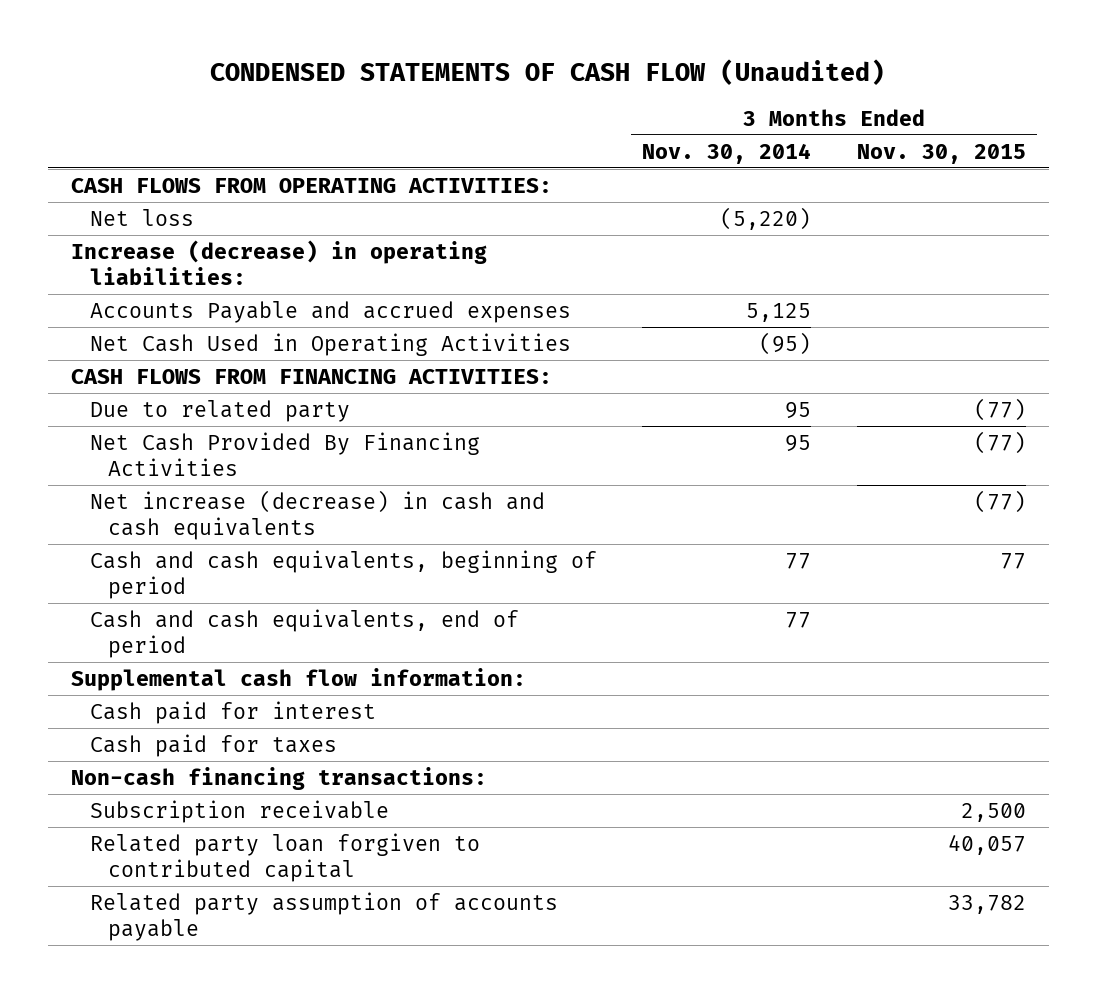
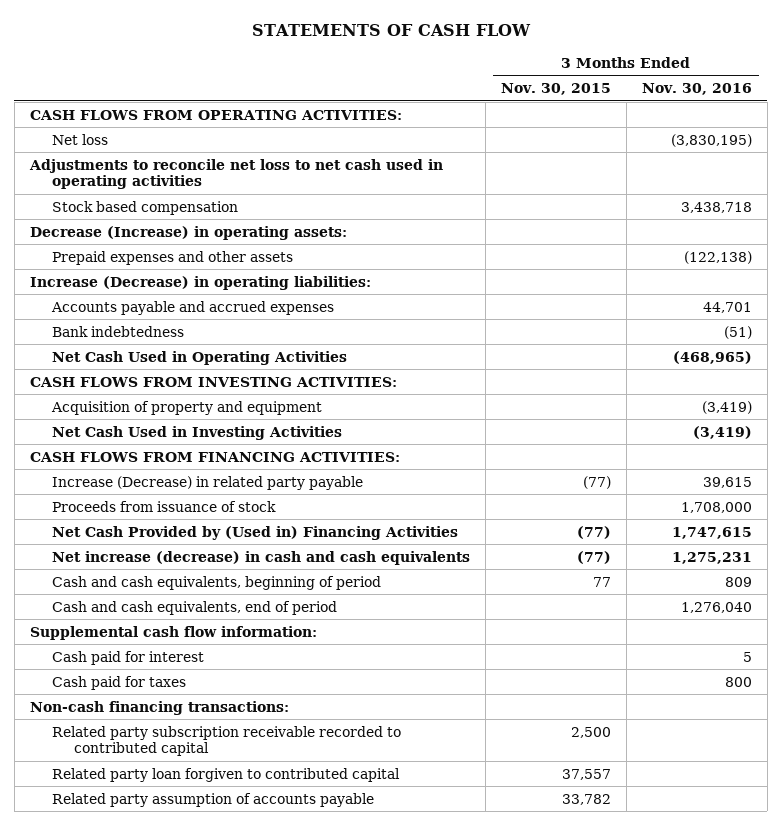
[210,58,886,85] CONDENSED STATEMENTS OF CASH FLOW (Unaudited) -> [251,24,531,37] STATEMENTS OF CASH FLOW
[642,142,812,164] Nov. 30, 2014 -> none
none -> [641,83,752,96] Nov. 30, 2016
none -> [28,158,443,190] Adjustments to reconcile net loss to net cash used in operating activities
none -> [51,200,238,215] Stock based compensation
none -> [29,225,347,240] Decrease (Increase) in operating assets:
none -> [51,250,293,265] Prepaid expenses and other assets
[70,239,487,286] Increase (decrease) in operating liabilities: -> [29,275,371,290] Increase (Decrease) in operating liabilities:
[89,300,571,323] Accounts Payable and accrued expenses -> [50,300,334,315] Accounts payable and accrued expenses
none -> [51,325,184,337] Bank indebtedness
none -> [29,376,397,387] CASH FLOWS FROM INVESTING ACTIVITIES:
none -> [50,400,322,415] Acquisition of property and equipment
none -> [51,425,342,440] Net Cash Used in Investing Activities
[89,399,350,422] Due to related party -> [51,475,363,490] Increase (Decrease) in related party payable
none -> [51,500,276,512] Proceeds from issuance of stock
[89,431,480,477] Net Cash Provided By Financing Activities -> [51,525,458,540] Net Cash Provided by (Used in) Financing Activities
[89,799,389,823] Subscription receivable -> none
none -> [51,725,401,757] Related party subscription receivable recorded to contributed capital
[947,833,1026,855] 40,057 -> [561,768,611,780] 37,557

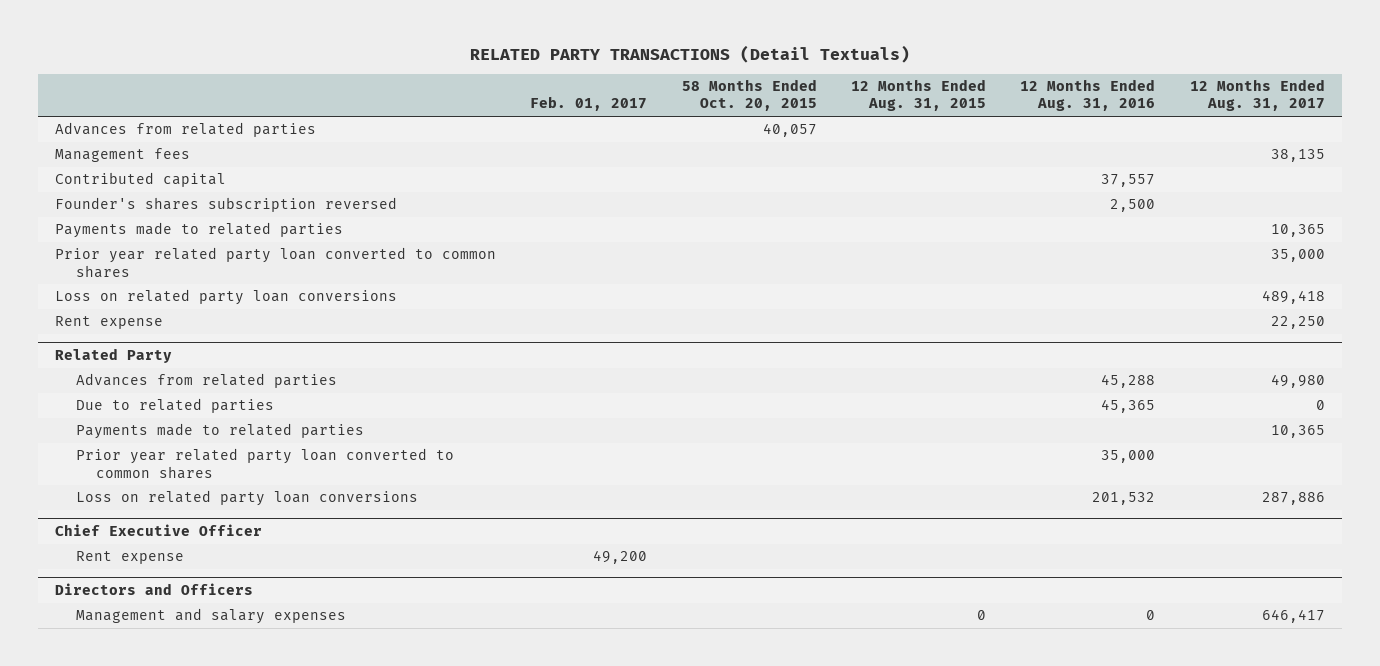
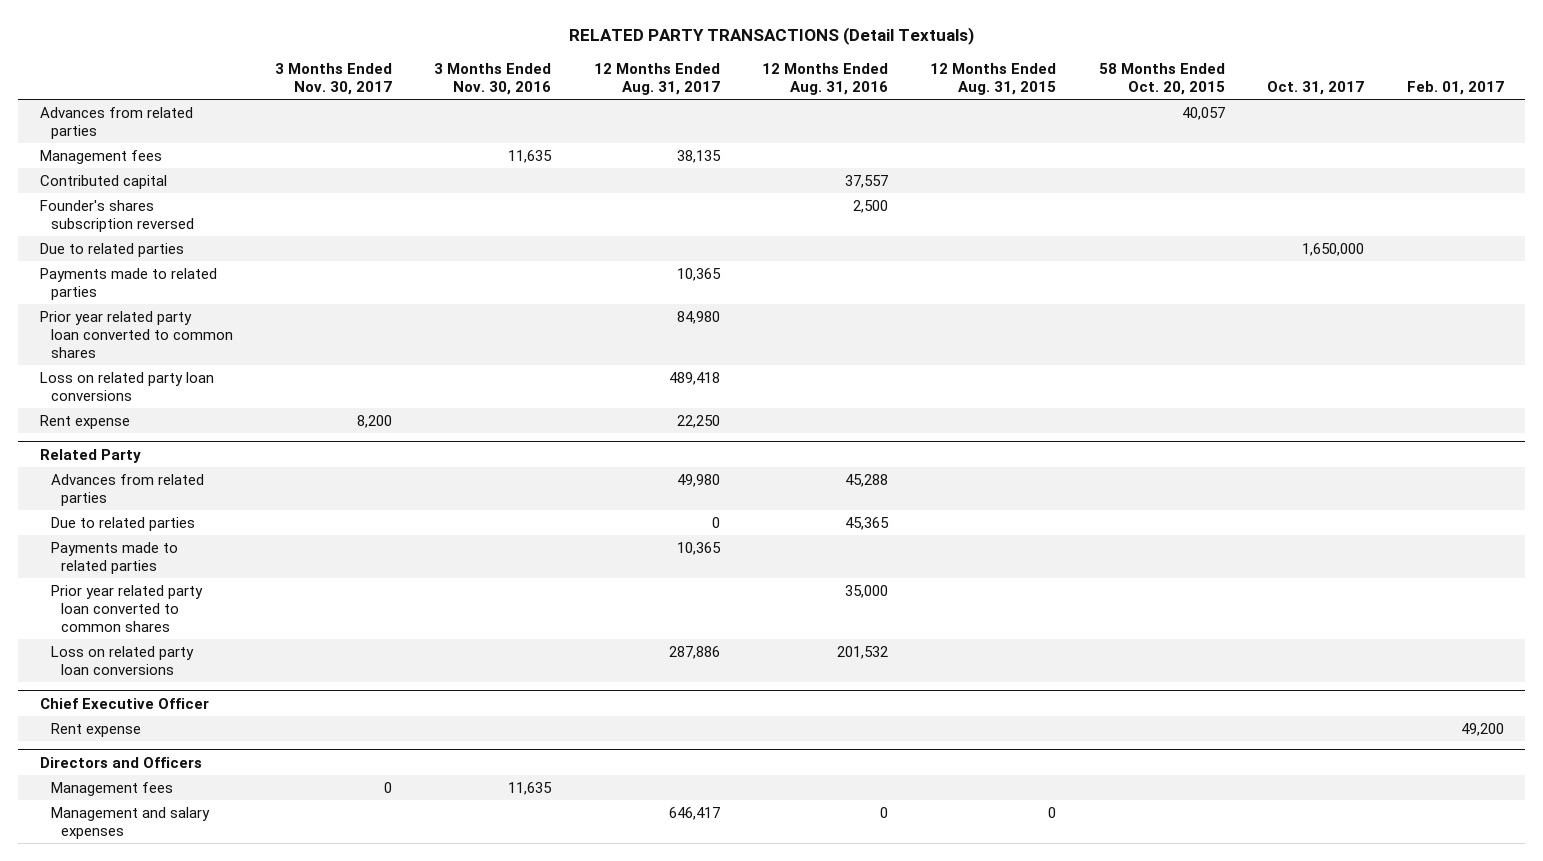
none -> [274,63,392,95] 3 Months Ended Nov. 30, 2017
none -> [434,63,552,95] 3 Months Ended Nov. 30, 2016
none -> [1267,80,1365,95] Oct. 31, 2017
none -> [39,242,184,257] Due to related parties
[1270,249,1325,263] 35,000 -> [676,310,720,324] 84,980
none -> [50,781,173,796] Management fees

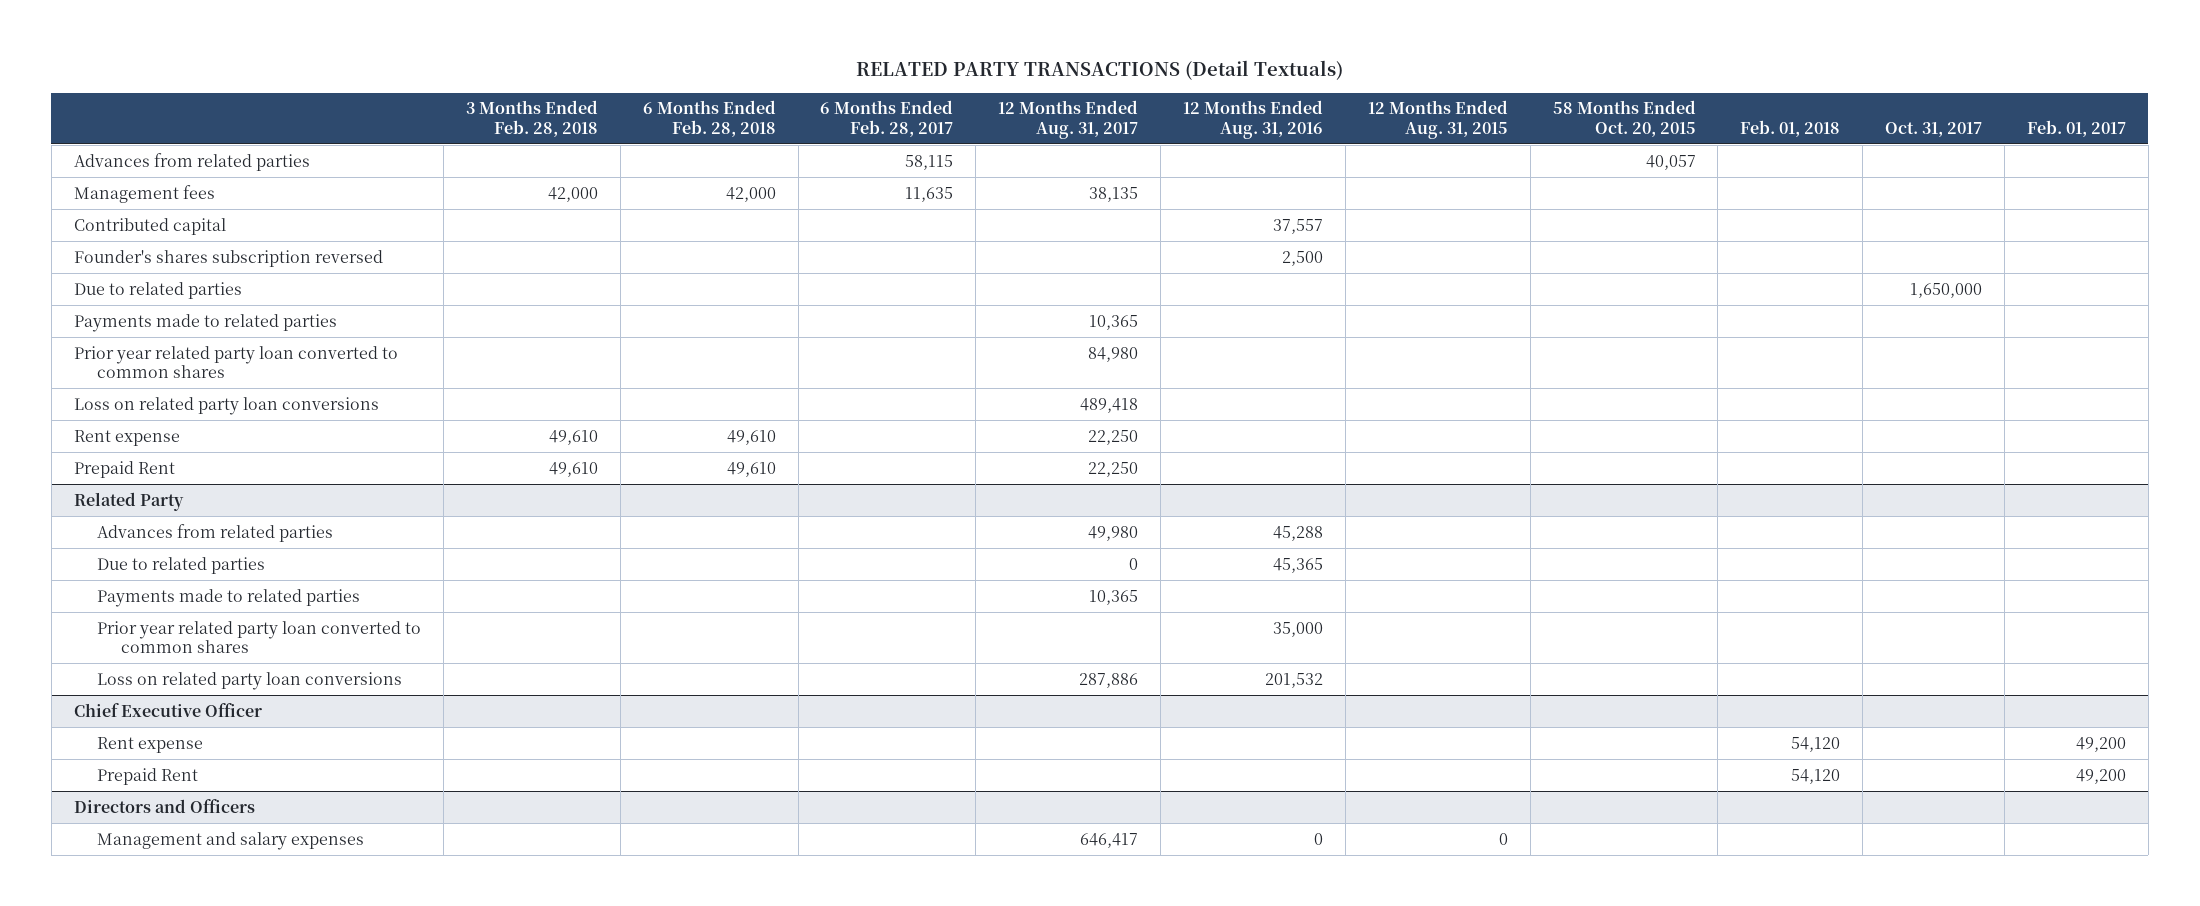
[274,63,392,95] 3 Months Ended Nov. 30, 2017 -> none
[434,63,552,95] 3 Months Ended Nov. 30, 2016 -> none
none -> [465,100,598,137] 3 Months Ended Feb. 28, 2018
none -> [642,100,776,137] 6 Months Ended Feb. 28, 2018
none -> [820,100,954,137] 6 Months Ended Feb. 28, 2017
none -> [1740,119,1841,137] Feb. 01, 2018
none -> [73,460,175,478] Prepaid Rent
none -> [97,767,199,785] Prepaid Rent
[50,781,173,796] Management fees -> none

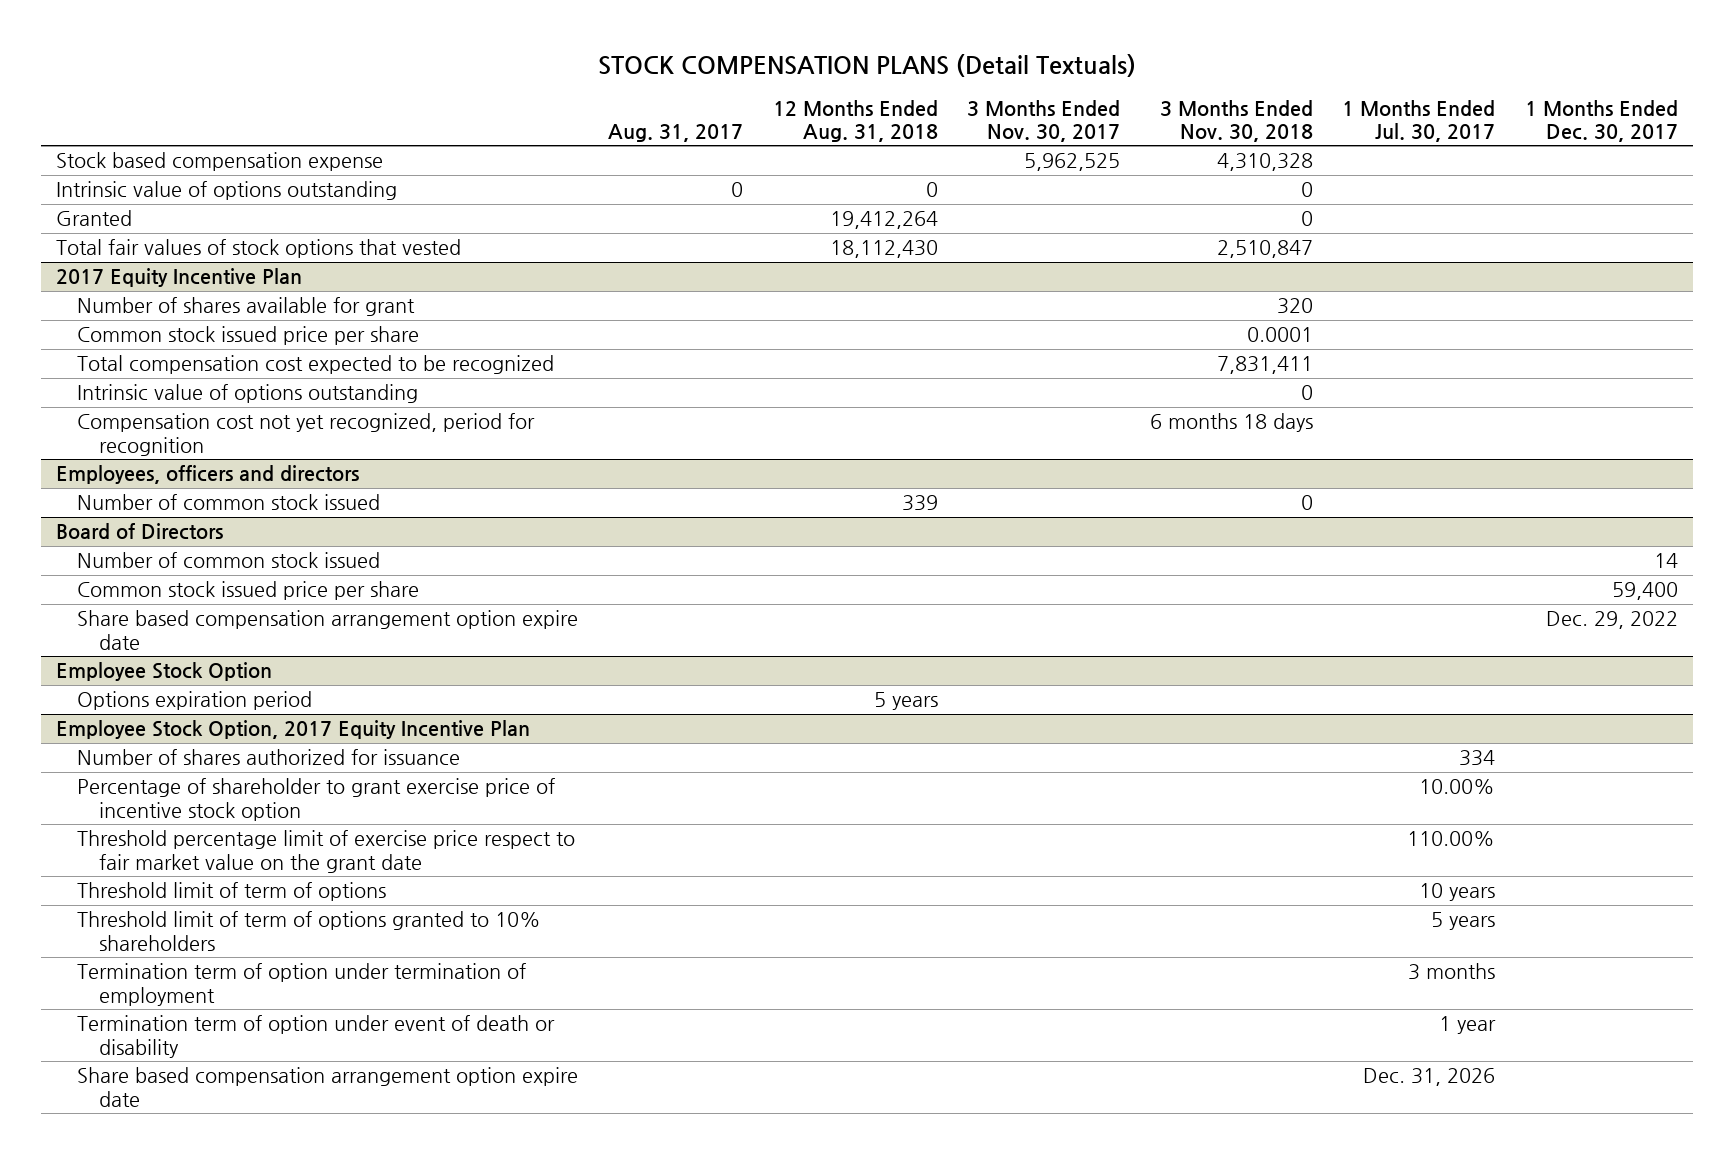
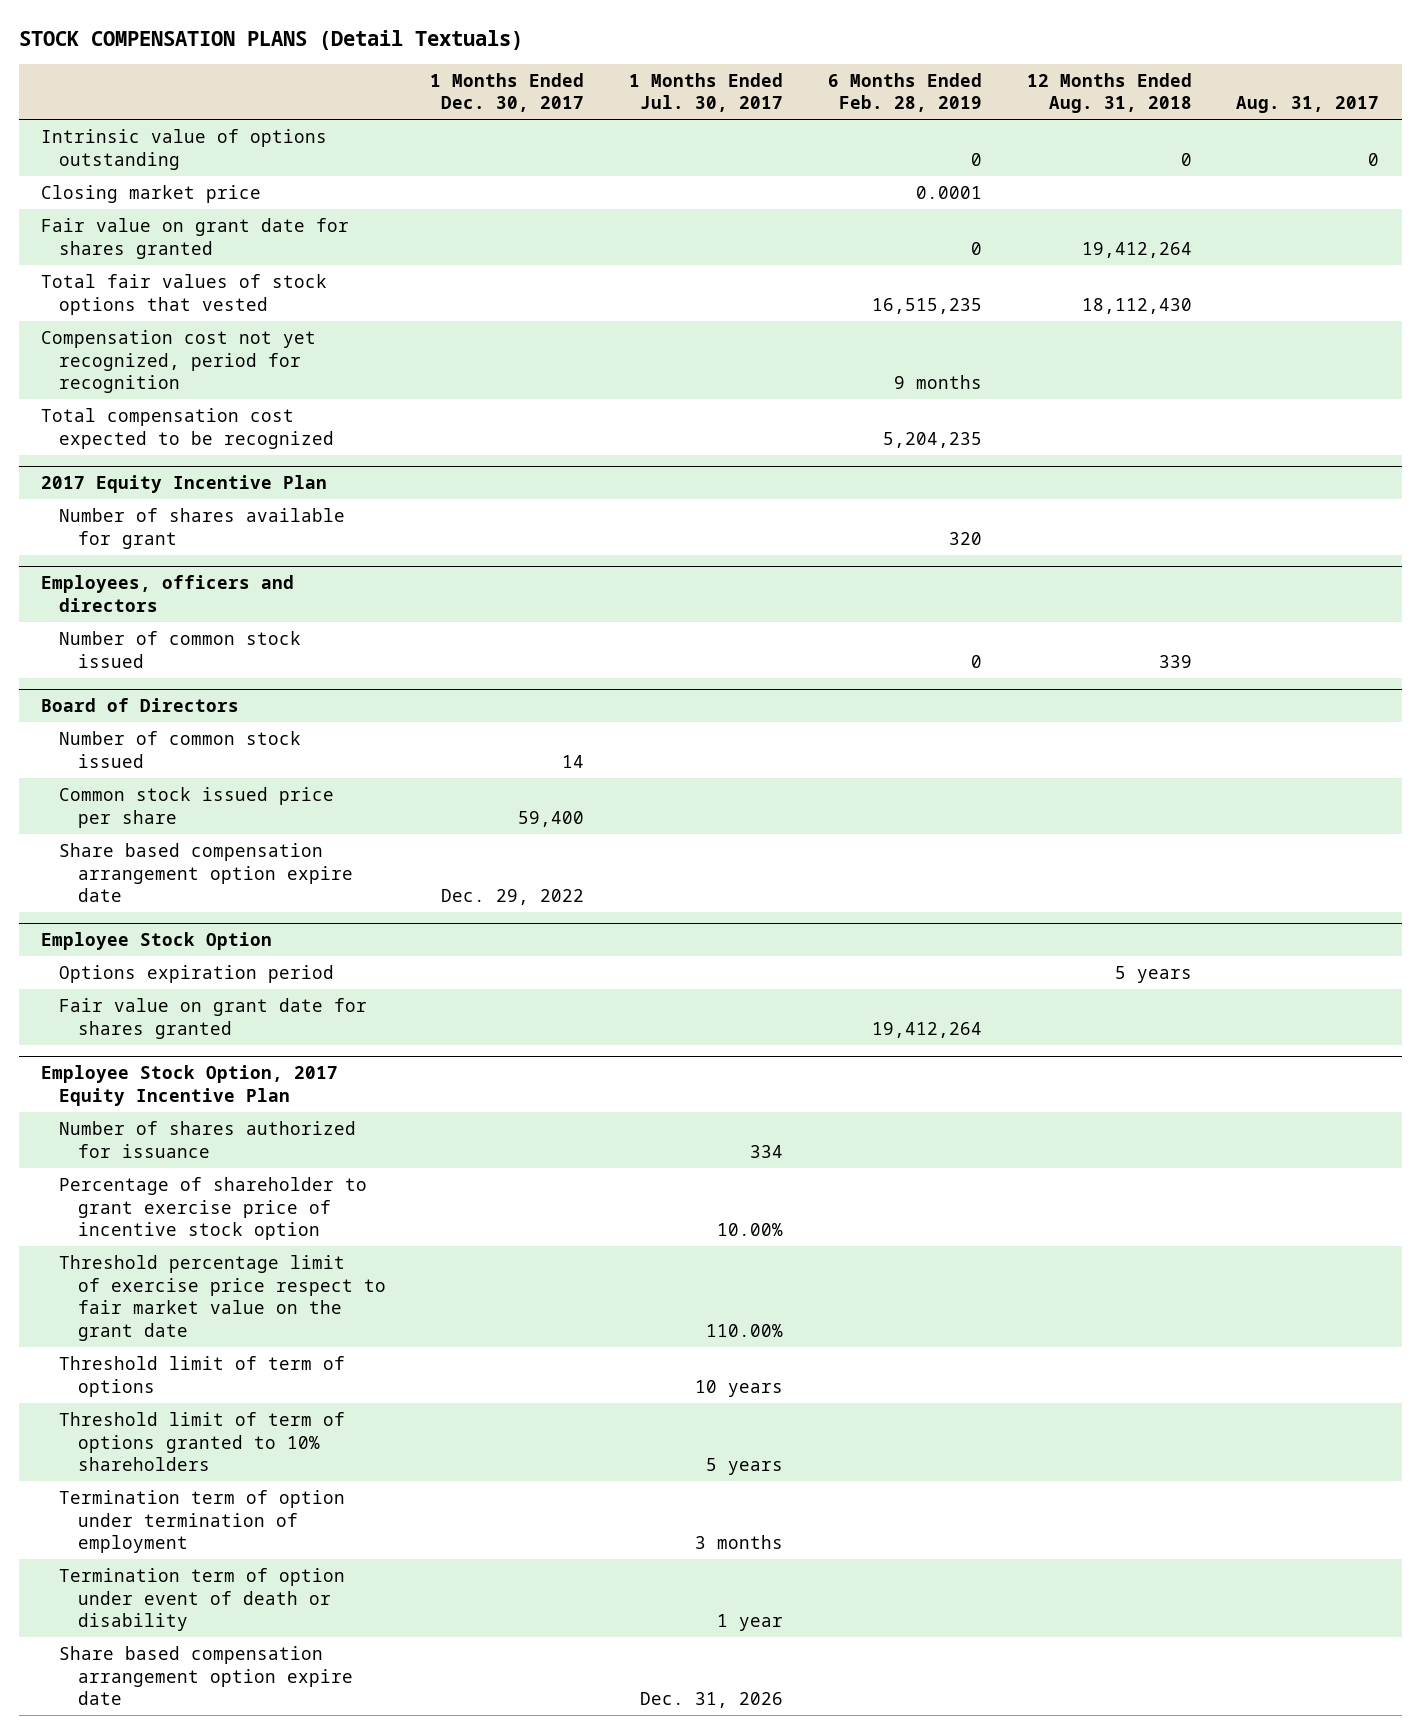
[967,99,1121,142] 3 Months Ended Nov. 30, 2017 -> none
[1159,99,1313,142] 3 Months Ended Nov. 30, 2018 -> none
none -> [827,72,982,113] 6 Months Ended Feb. 28, 2019
[56,152,384,172] Stock based compensation expense -> none
none -> [41,184,262,203] Closing market price
[56,210,133,227] Granted -> [41,217,350,259] Fair value on grant date for shares granted
none -> [41,329,317,394] Compensation cost not yet recognized, period for recognition
none -> [41,407,335,449] Total compensation cost expected to be recognized
[77,326,420,346] Common stock issued price per share -> none
[77,355,555,375] Total compensation cost expected to be recognized -> none
[77,384,419,404] Intrinsic value of options outstanding -> none
[77,413,536,456] Compensation cost not yet recognized, period for recognition -> none
none -> [59,997,368,1039] Fair value on grant date for shares granted

